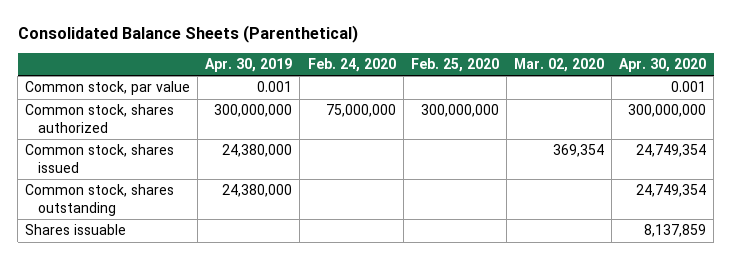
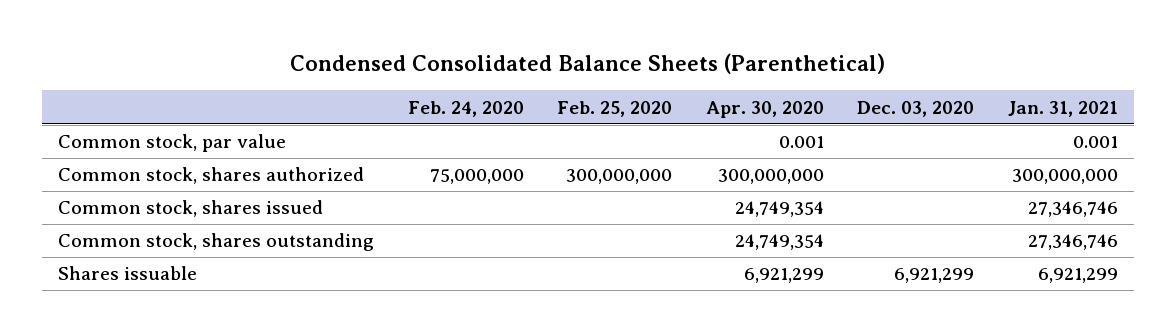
[17,24,358,43] Consolidated Balance Sheets (Parenthetical) -> [289,53,885,75] Condensed Consolidated Balance Sheets (Parenthetical)
[205,58,293,73] Apr. 30, 2019 -> none
[513,58,604,73] Mar. 02, 2020 -> none
none -> [857,100,975,117] Dec. 03, 2020
none -> [1007,100,1118,117] Jan. 31, 2021
[644,224,707,238] 8,137,859 -> [743,268,824,284] 6,921,299

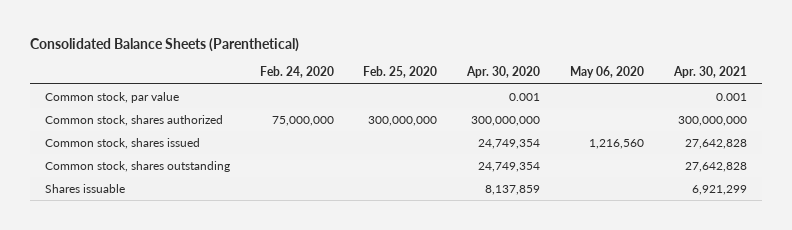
[289,53,885,75] Condensed Consolidated Balance Sheets (Parenthetical) -> [30,37,300,52] Consolidated Balance Sheets (Parenthetical)
[857,100,975,117] Dec. 03, 2020 -> none
[1007,100,1118,117] Jan. 31, 2021 -> none
none -> [569,66,644,79] May 06, 2020
none -> [672,66,747,79] Apr. 30, 2021
[743,268,824,284] 6,921,299 -> [485,184,541,195] 8,137,859

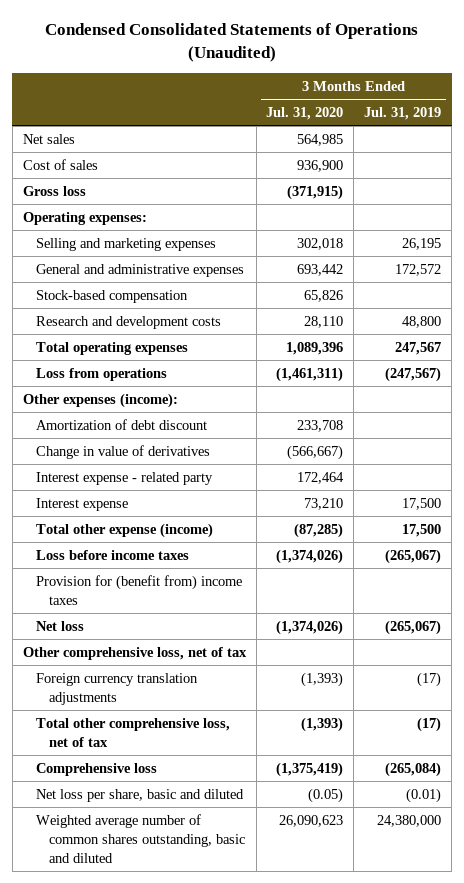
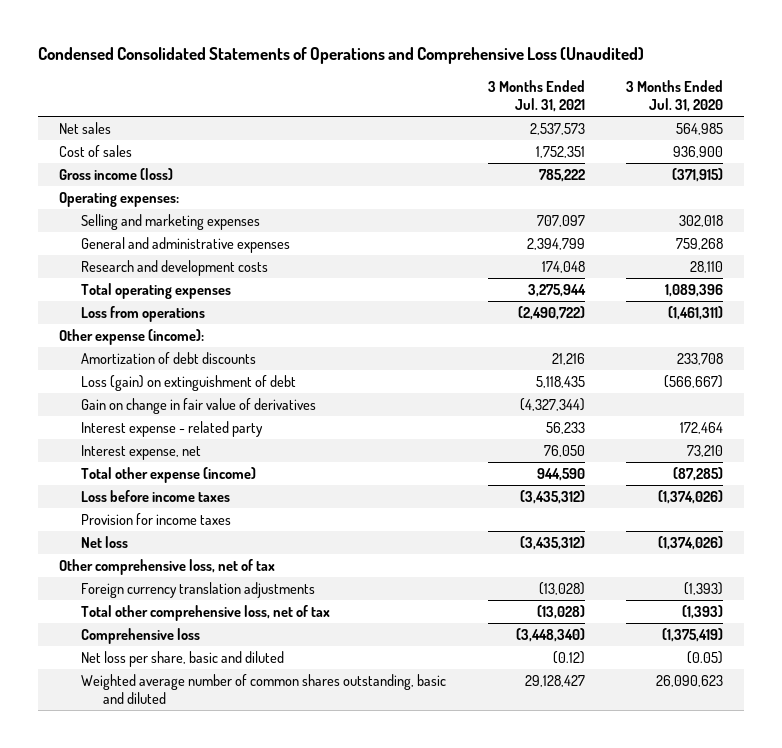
[44,23,418,62] Condensed Consolidated Statements of Operations (Unaudited) -> [37,47,644,65] Condensed Consolidated Statements of Operations and Comprehensive Loss (Unaudited)
[364,107,442,121] Jul. 31, 2019 -> none
none -> [487,79,585,113] 3 Months Ended Jul. 31, 2021
[22,185,86,196] Gross loss -> [58,167,173,180] Gross income (loss)
[35,289,188,303] Stock-based compensation -> none
[297,263,344,276] 693,442 -> [676,237,724,250] 759,268
[22,392,178,408] Other expenses (income): -> [58,328,204,345] Other expense (income):
[35,418,207,430] Amortization of debt discount -> [80,351,256,364] Amortization of debt discounts
[35,444,210,459] Change in value of derivatives -> [80,374,296,391] Loss (gain) on extinguishment of debt
none -> [80,397,316,414] Gain on change in fair value of derivatives
[35,497,128,511] Interest expense -> [80,444,201,460] Interest expense, net
[35,574,242,605] Provision for (benefit from) income taxes -> [80,512,231,525] Provision for income taxes

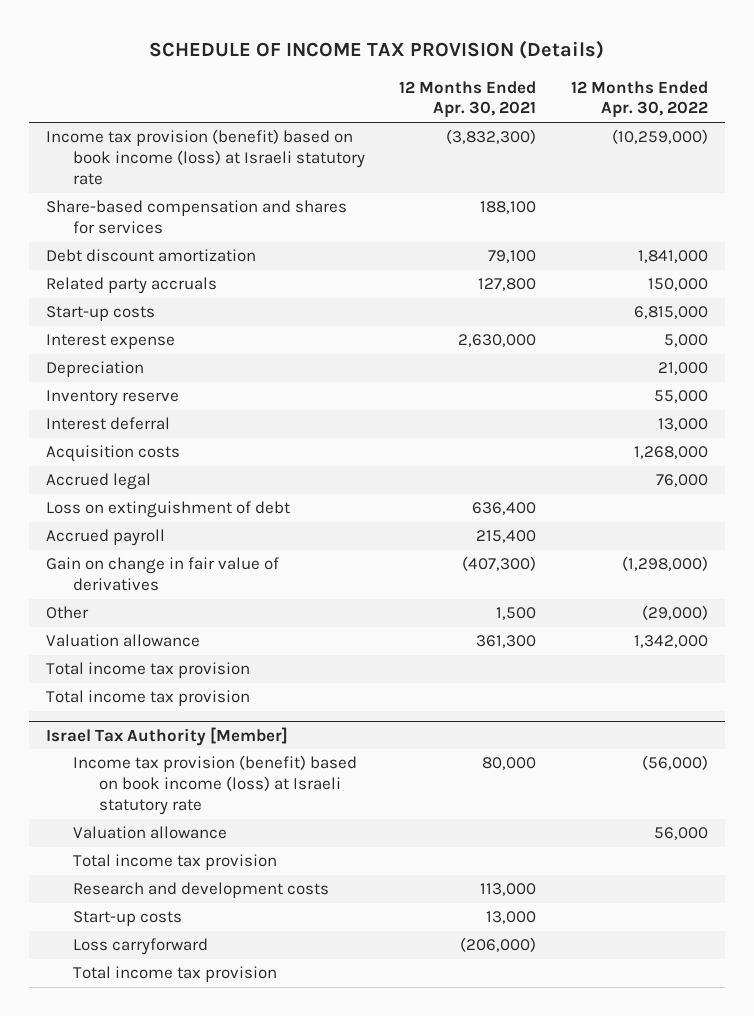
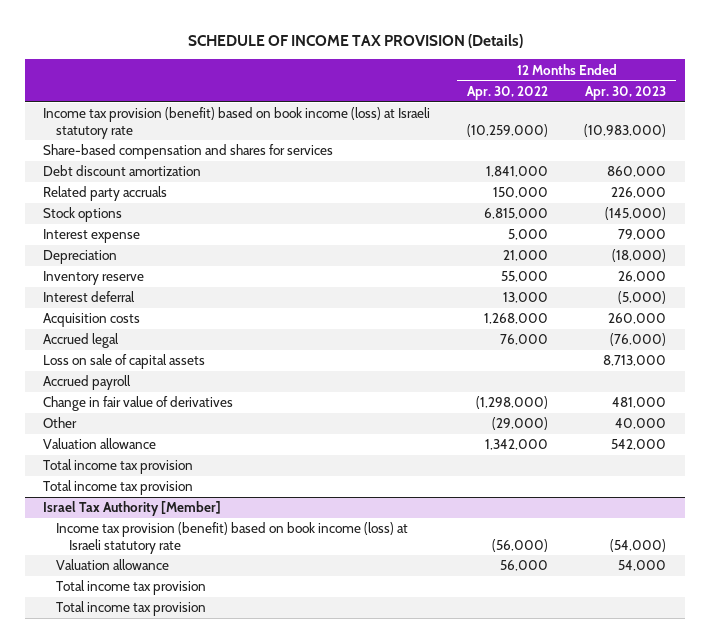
[399,80,537,119] 12 Months Ended Apr. 30, 2021 -> none
none -> [585,85,667,100] Apr. 30, 2023
[46,306,156,322] Start-up costs -> [42,207,122,223] Stock options
[46,501,291,519] Loss on extinguishment of debt -> [42,354,205,370] Loss on sale of capital assets
[46,557,280,592] Gain on change in fair value of derivatives -> [42,396,233,412] Change in fair value of derivatives
[72,882,329,899] Research and development costs -> none
[72,911,182,927] Start-up costs -> none
[72,938,208,956] Loss carryforward -> none

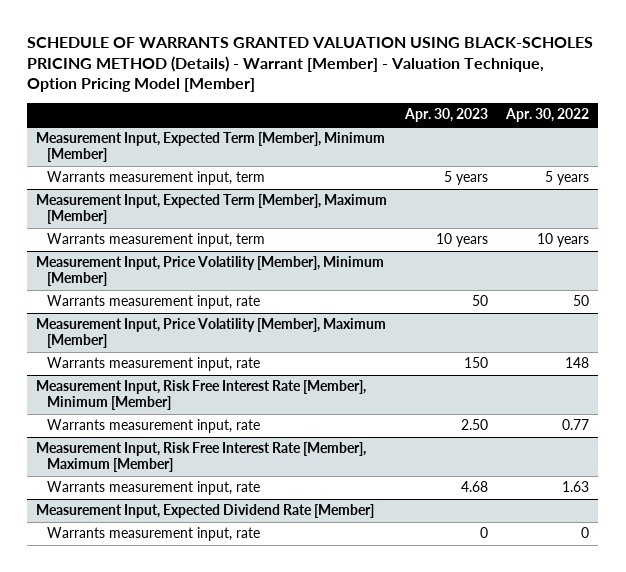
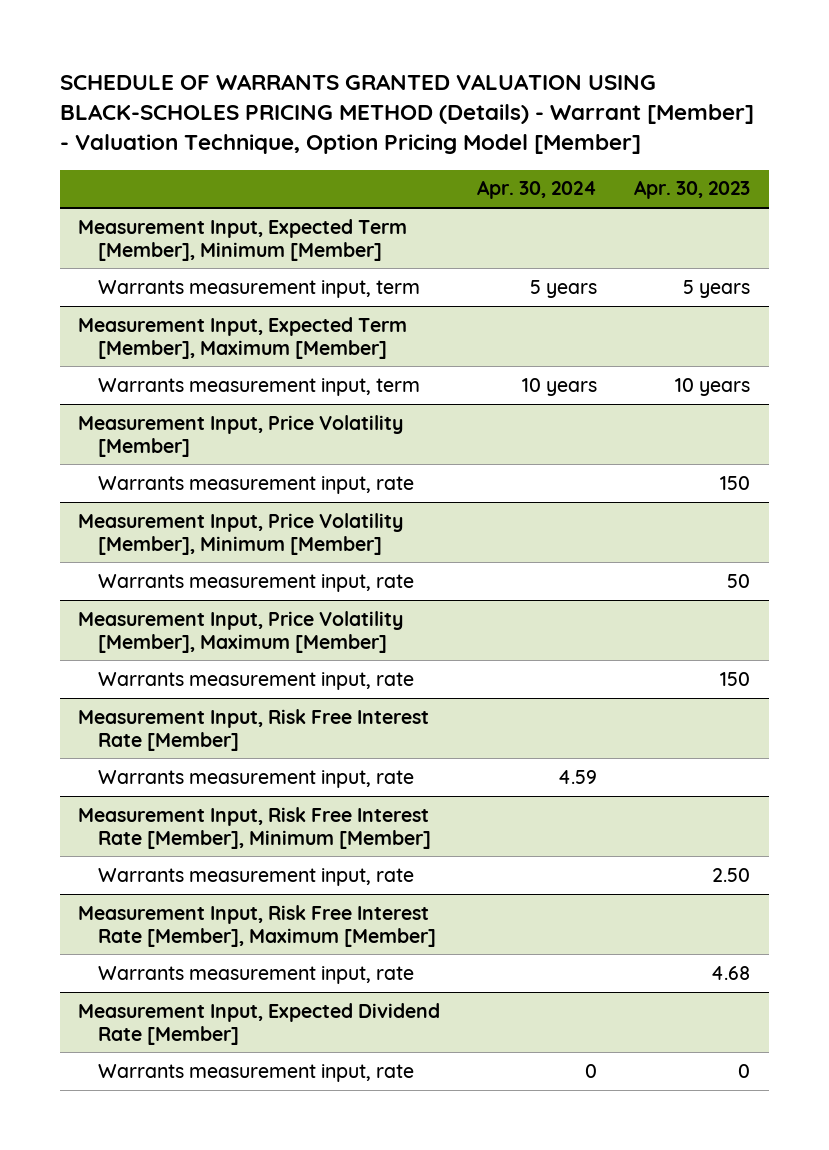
[505,108,590,123] Apr. 30, 2022 -> none
none -> [477,180,598,200] Apr. 30, 2024
none -> [78,414,404,457] Measurement Input, Price Volatility [Member]
none -> [98,475,415,494] Warrants measurement input, rate
none -> [78,708,430,751] Measurement Input, Risk Free Interest Rate [Member]
none -> [98,769,415,788] Warrants measurement input, rate

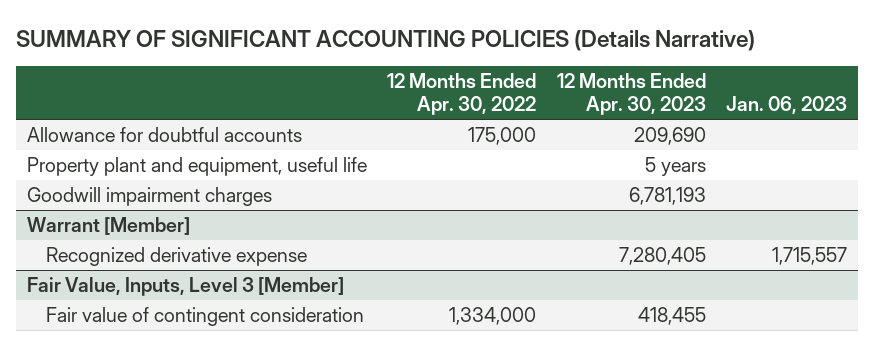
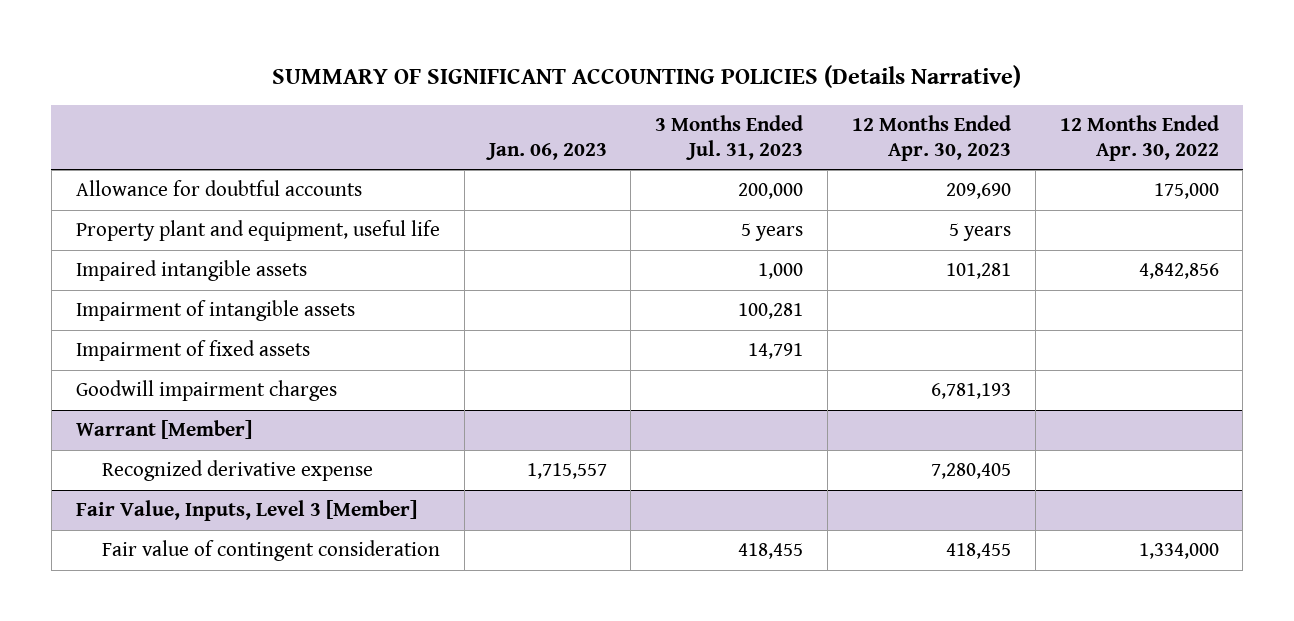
none -> [655,115,804,160] 3 Months Ended Jul. 31, 2023
none -> [75,260,307,282] Impaired intangible assets
none -> [75,300,355,322] Impairment of intangible assets
none -> [75,340,310,362] Impairment of fixed assets

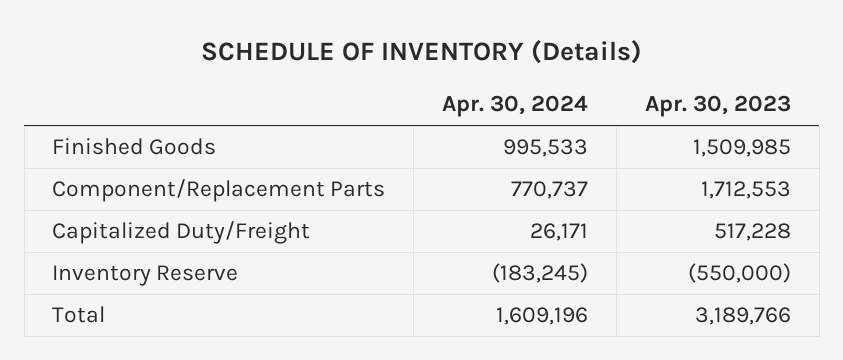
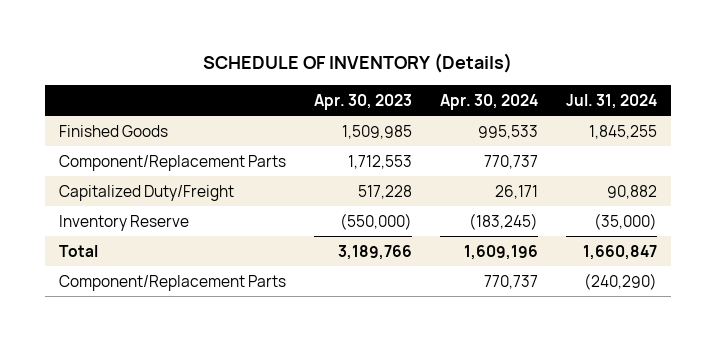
none -> [565,93,657,109] Jul. 31, 2024
none -> [59,274,287,291] Component/Replacement Parts

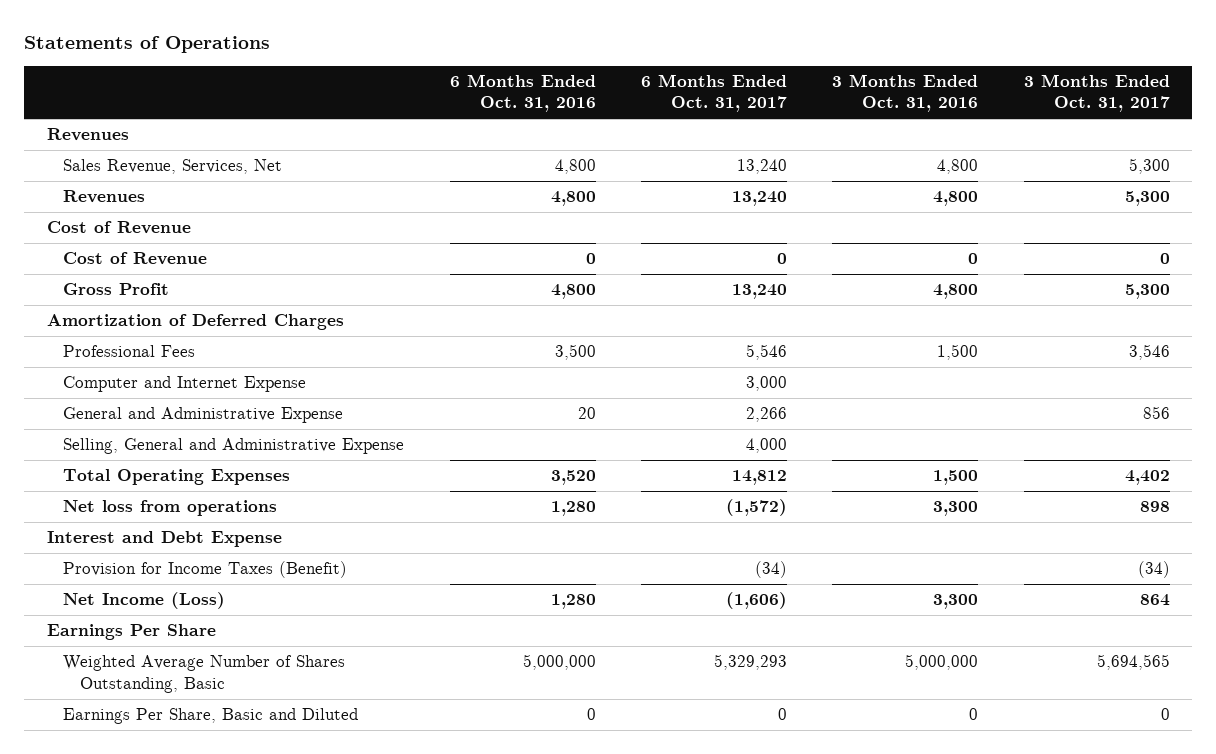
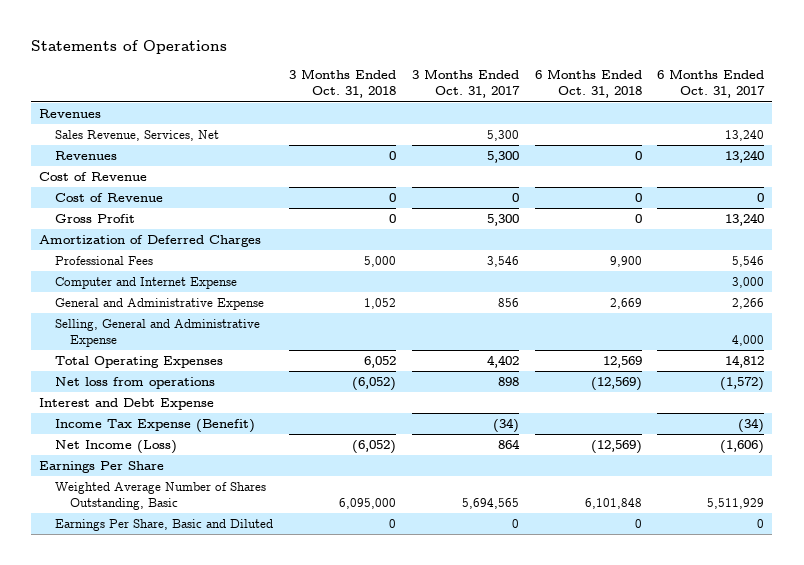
[449,74,596,113] 6 Months Ended Oct. 31, 2016 -> none
[832,74,979,113] 3 Months Ended Oct. 31, 2016 -> none
none -> [288,69,396,99] 3 Months Ended Oct. 31, 2018
none -> [534,69,642,99] 6 Months Ended Oct. 31, 2018
[63,561,348,579] Provision for Income Taxes (Benefit) -> [54,419,255,434] Income Tax Expense (Benefit)
[714,654,788,671] 5,329,293 -> [707,498,765,510] 5,511,929

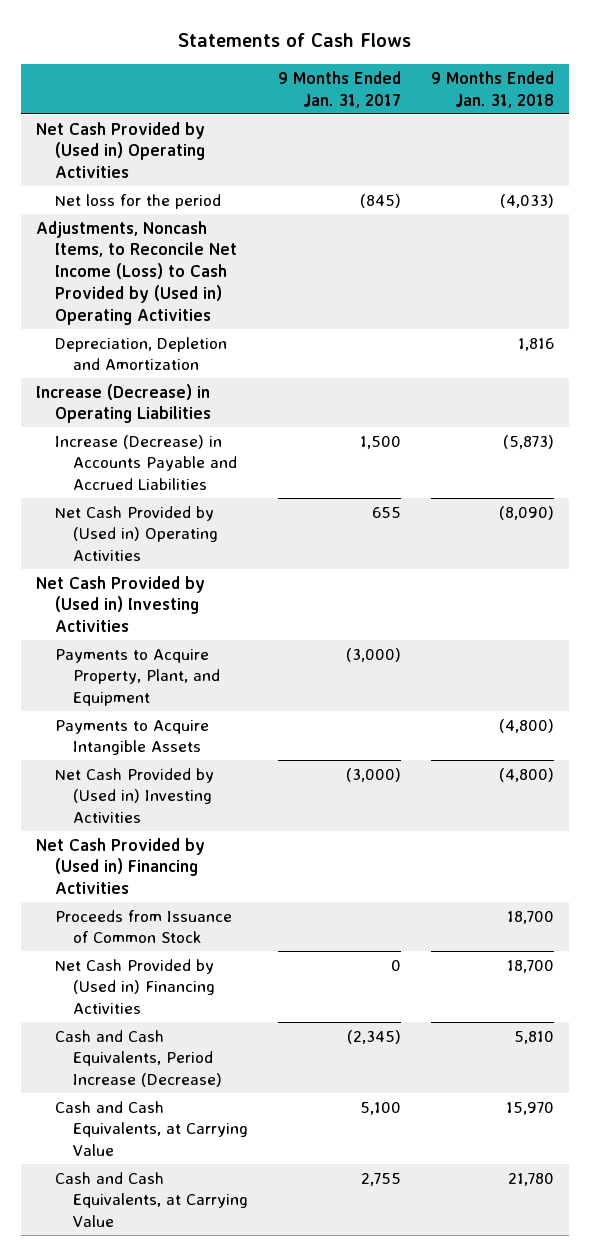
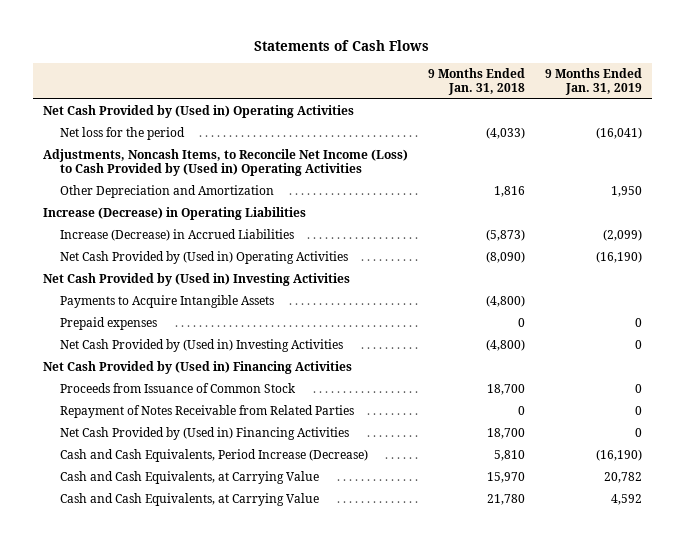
[277,71,401,108] 9 Months Ended Jan. 31, 2017 -> none
none -> [544,68,642,95] 9 Months Ended Jan. 31, 2019
[54,336,227,371] Depreciation, Depletion and Amortization -> [59,185,274,199] Other Depreciation and Amortization
[54,434,238,491] Increase (Decrease) in Accounts Payable and Accrued Liabilities -> [59,229,294,242] Increase (Decrease) in Accrued Liabilities
[54,648,221,707] Payments to Acquire Property, Plant, and Equipment -> none
none -> [59,317,157,331] Prepaid expenses
none -> [59,405,354,419] Repayment of Notes Receivable from Related Parties

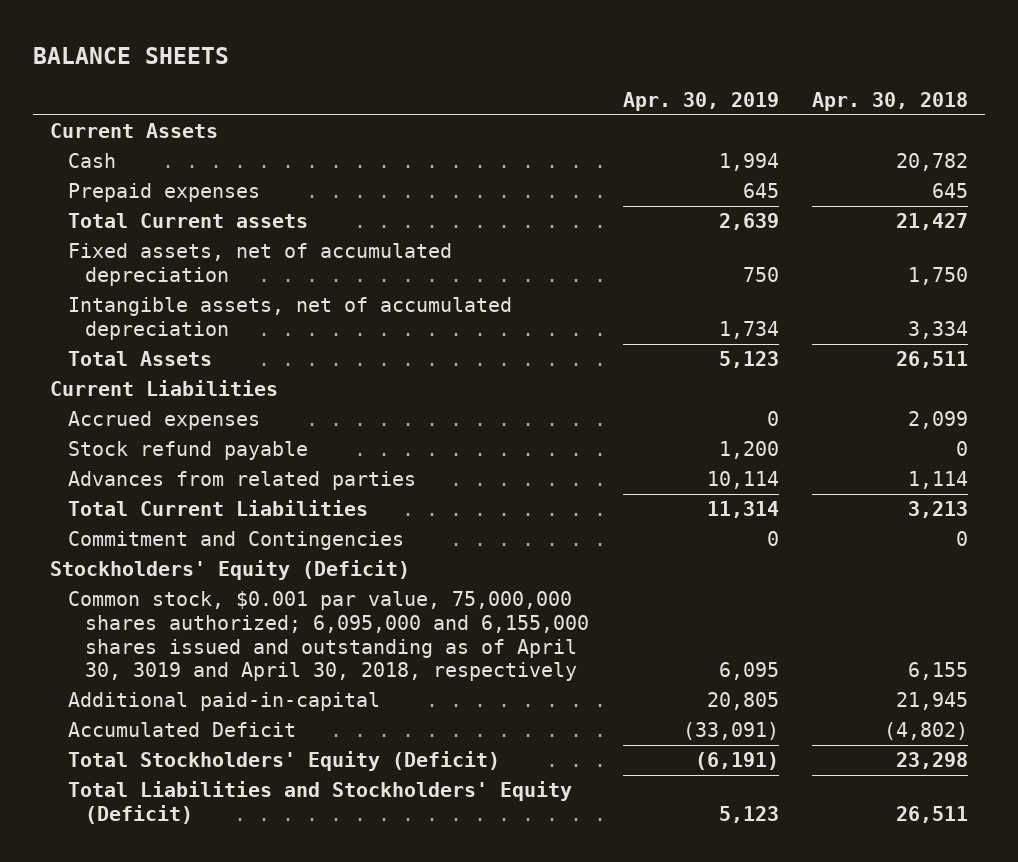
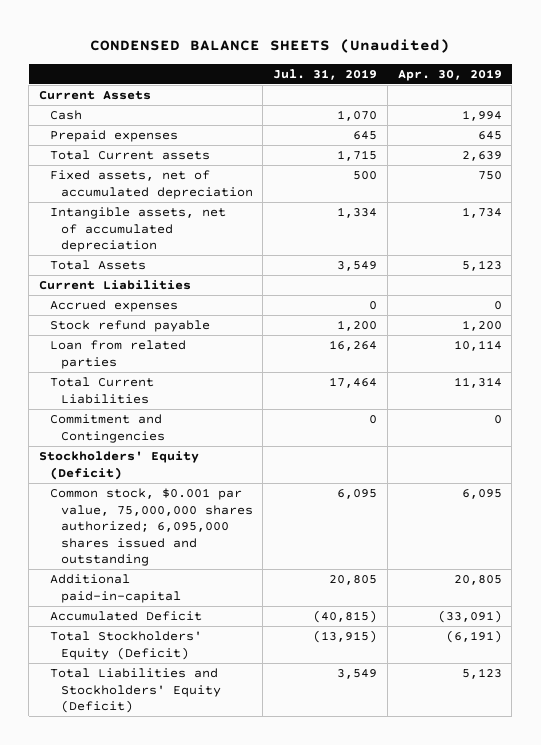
[33,47,230,65] BALANCE SHEETS -> [90,39,451,54] CONDENSED BALANCE SHEETS (Unaudited)
[812,91,969,111] Apr. 30, 2018 -> none
none -> [273,68,378,80] Jul. 31, 2019
[67,471,416,491] Advances from related parties -> [49,340,186,369] Loan from related parties
[67,591,590,682] Common stock, $0.001 par value, 75,000,000 shares authorized; 6,095,000 and 6,155,000 shares issued and outstanding as of April 30, 3019 and April 30, 2018, respectively -> [49,488,253,567] Common stock, $0.001 par value, 75,000,000 shares authorized; 6,095,000 shares issued and outstanding

